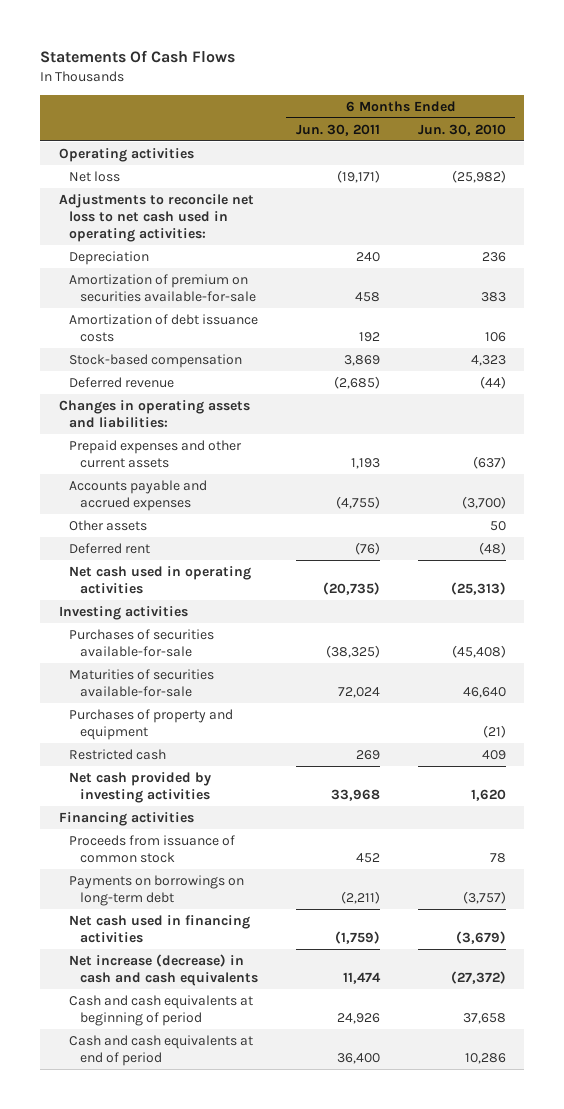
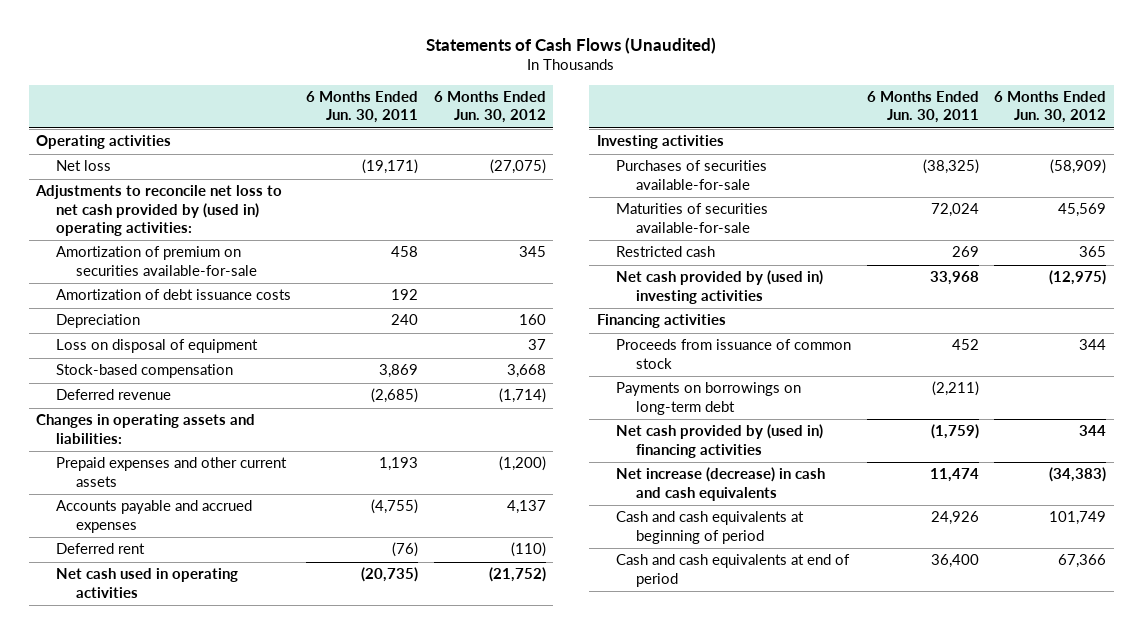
[39,49,235,63] Statements Of Cash Flows -> [426,36,717,54] Statements of Cash Flows (Unaudited)
[417,123,506,136] Jun. 30, 2010 -> none
none -> [433,91,546,124] 6 Months Ended Jun. 30, 2012
[58,193,254,243] Adjustments to reconcile net loss to net cash used in operating activities: -> [35,185,283,237] Adjustments to reconcile net loss to net cash provided by (used in) operating activities:
[69,250,150,265] Depreciation -> [55,314,140,329] Depreciation
none -> [55,339,258,354] Loss on disposal of equipment
[69,519,148,531] Other assets -> none
[69,708,234,741] Purchases of property and equipment -> none
[69,771,212,804] Net cash provided by investing activities -> [616,270,824,304] Net cash provided by (used in) investing activities
[69,914,251,944] Net cash used in financing activities -> [616,424,824,458] Net cash provided by (used in) financing activities

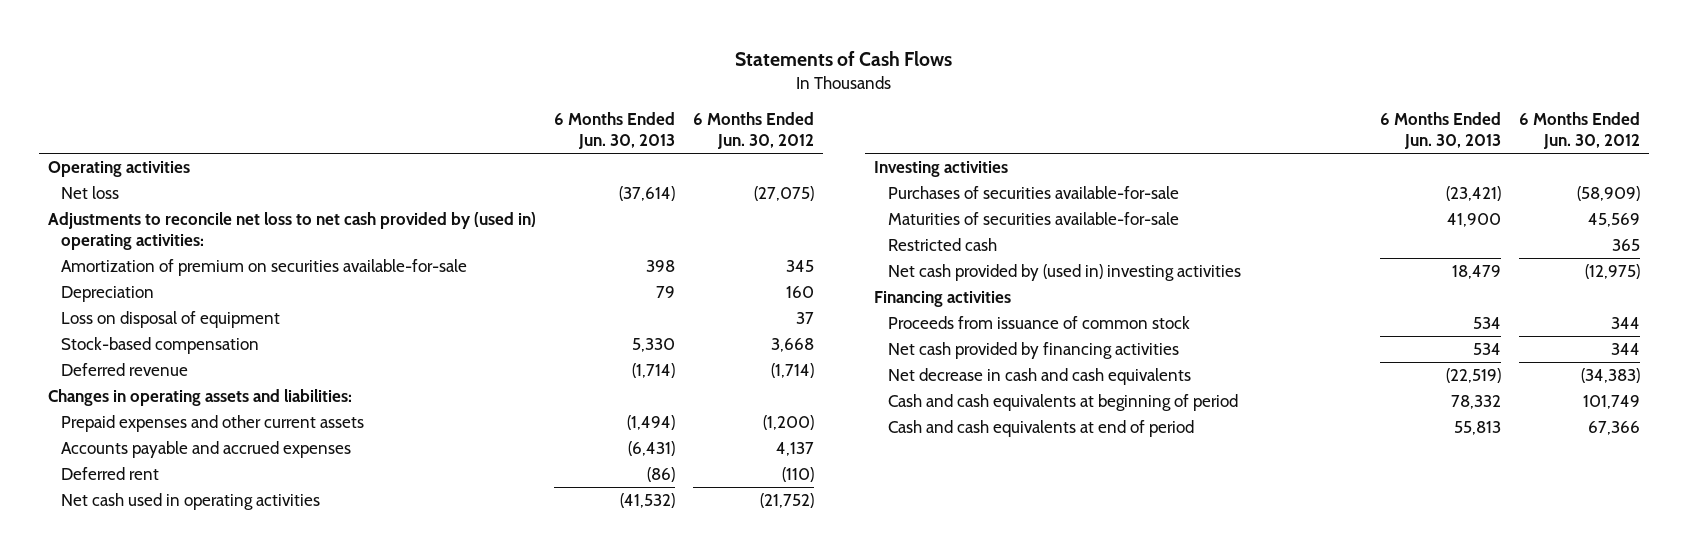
[426,36,717,54] Statements of Cash Flows (Unaudited) -> [735,50,953,66] Statements of Cash Flows
[306,91,419,124] 6 Months Ended Jun. 30, 2011 -> none
none -> [554,111,676,150] 6 Months Ended Jun. 30, 2013
[55,289,291,301] Amortization of debt issuance costs -> none
[616,382,802,415] Payments on borrowings on long-term debt -> none
[616,424,824,458] Net cash provided by (used in) financing activities -> [887,341,1179,359] Net cash provided by financing activities
[616,467,826,501] Net increase (decrease) in cash and cash equivalents -> [887,367,1191,385] Net decrease in cash and cash equivalents

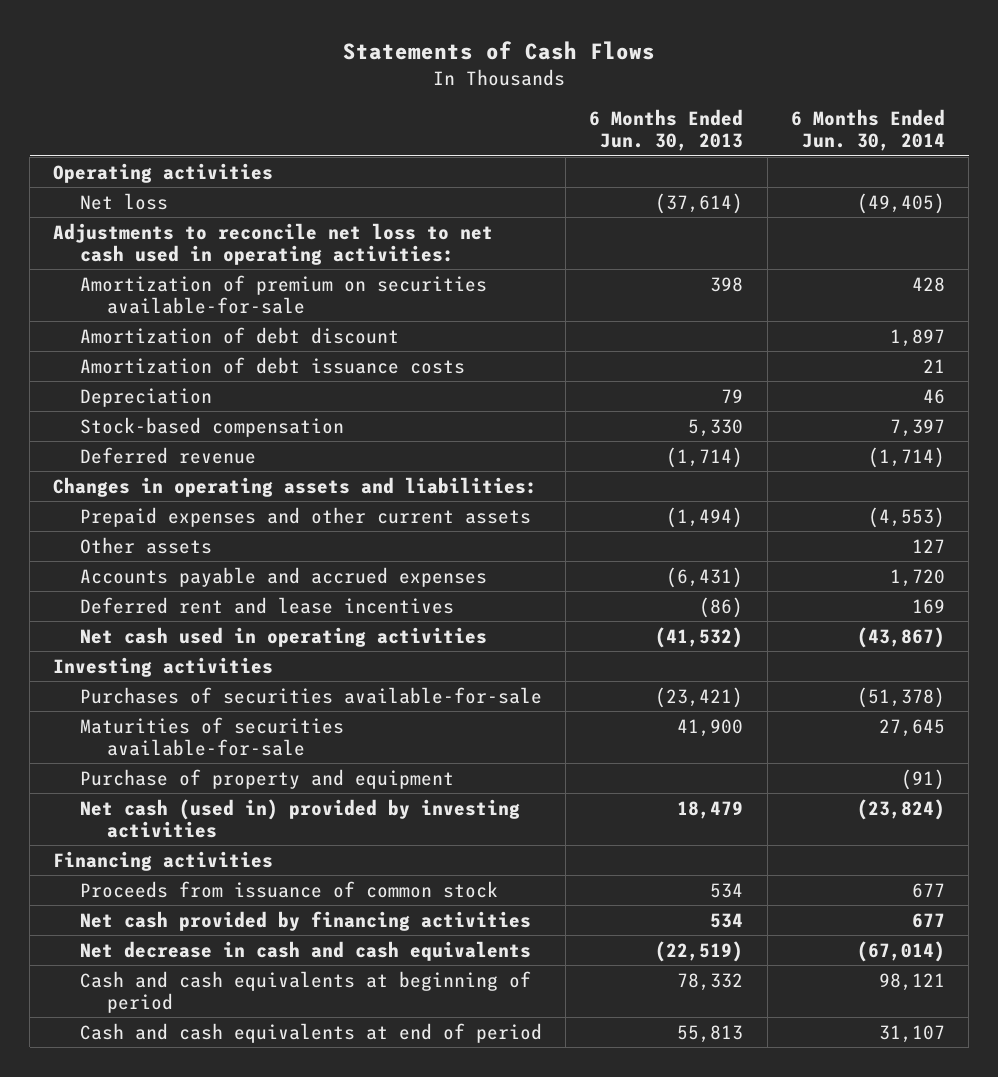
[692,111,814,150] 6 Months Ended Jun. 30, 2012 -> none
none -> [790,109,945,152] 6 Months Ended Jun. 30, 2014
[48,211,537,251] Adjustments to reconcile net loss to net cash provided by (used in) operating activities: -> [53,222,494,265] Adjustments to reconcile net loss to net cash used in operating activities:
none -> [79,326,399,344] Amortization of debt discount
none -> [79,356,465,374] Amortization of debt issuance costs
[61,310,281,328] Loss on disposal of equipment -> none
none -> [79,536,212,554] Other assets
[61,466,160,480] Deferred rent -> [79,596,454,614] Deferred rent and lease incentives
[887,237,997,251] Restricted cash -> none
none -> [79,768,454,789] Purchase of property and equipment
[887,263,1241,281] Net cash provided by (used in) investing activities -> [79,798,520,838] Net cash (used in) provided by investing activities

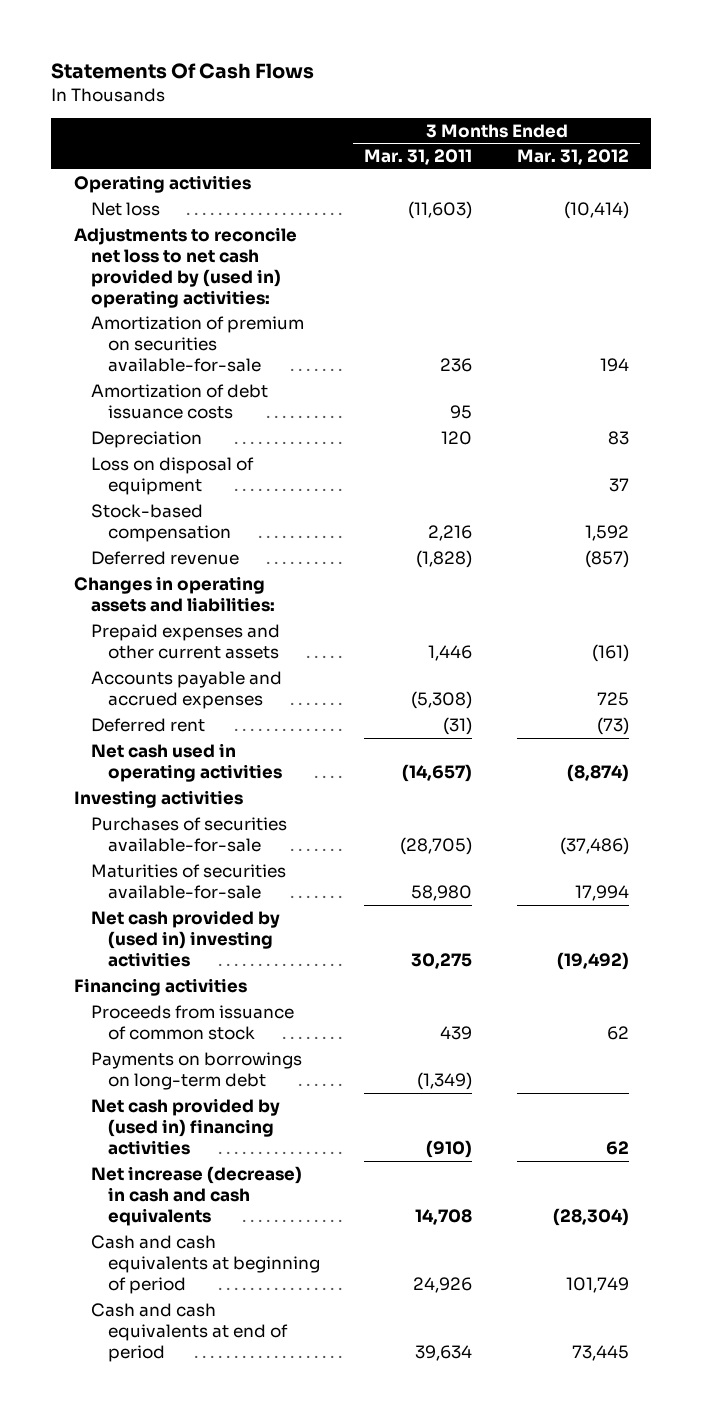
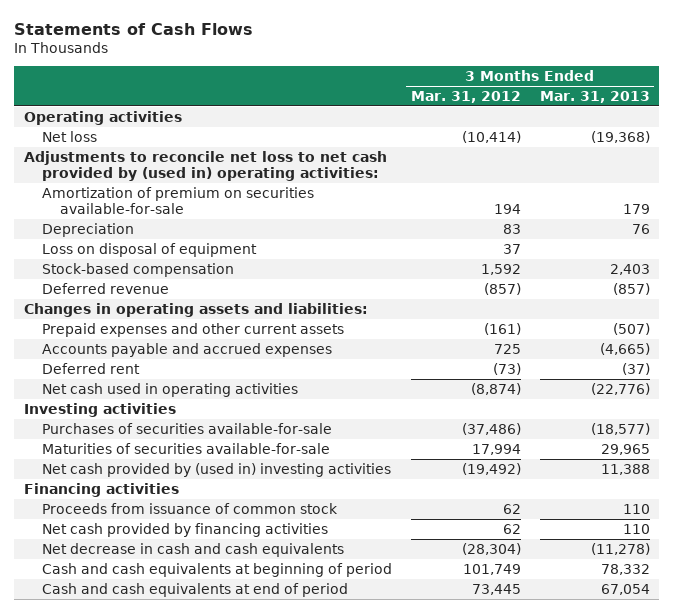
[51,62,315,79] Statements Of Cash Flows -> [14,22,254,35] Statements of Cash Flows
[364,149,473,166] Mar. 31, 2011 -> none
none -> [539,90,650,103] Mar. 31, 2013
[90,384,268,419] Amortization of debt issuance costs -> none
[90,1052,302,1090] Payments on borrowings on long-term debt -> none
[90,1098,280,1155] Net cash provided by (used in) financing activities -> [41,522,328,537] Net cash provided by financing activities
[90,1166,302,1226] Net increase (decrease) in cash and cash equivalents -> [41,542,344,557] Net decrease in cash and cash equivalents

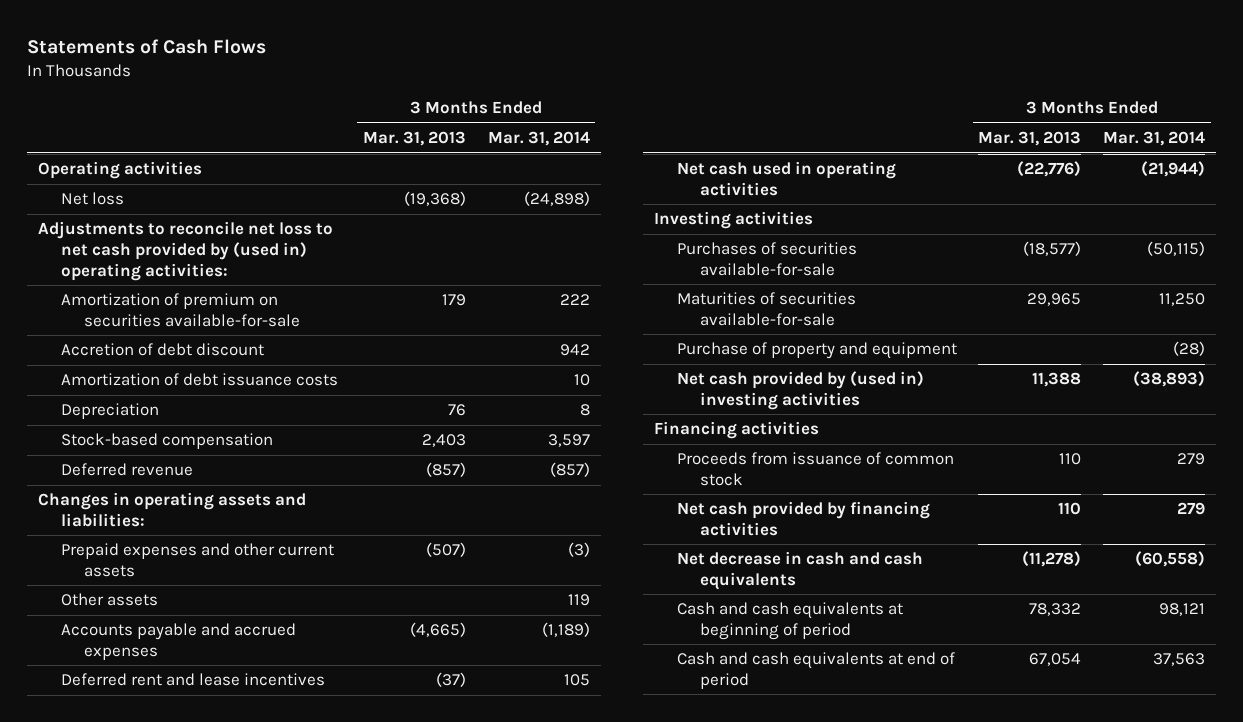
[410,90,521,103] Mar. 31, 2012 -> none
none -> [487,130,590,146] Mar. 31, 2014
none -> [61,343,265,357] Accretion of debt discount
none -> [61,373,339,387] Amortization of debt issuance costs
[41,242,257,257] Loss on disposal of equipment -> none
none -> [61,593,159,607] Other assets
[41,362,140,374] Deferred rent -> [61,673,326,687] Deferred rent and lease incentives
none -> [676,342,957,360] Purchase of property and equipment

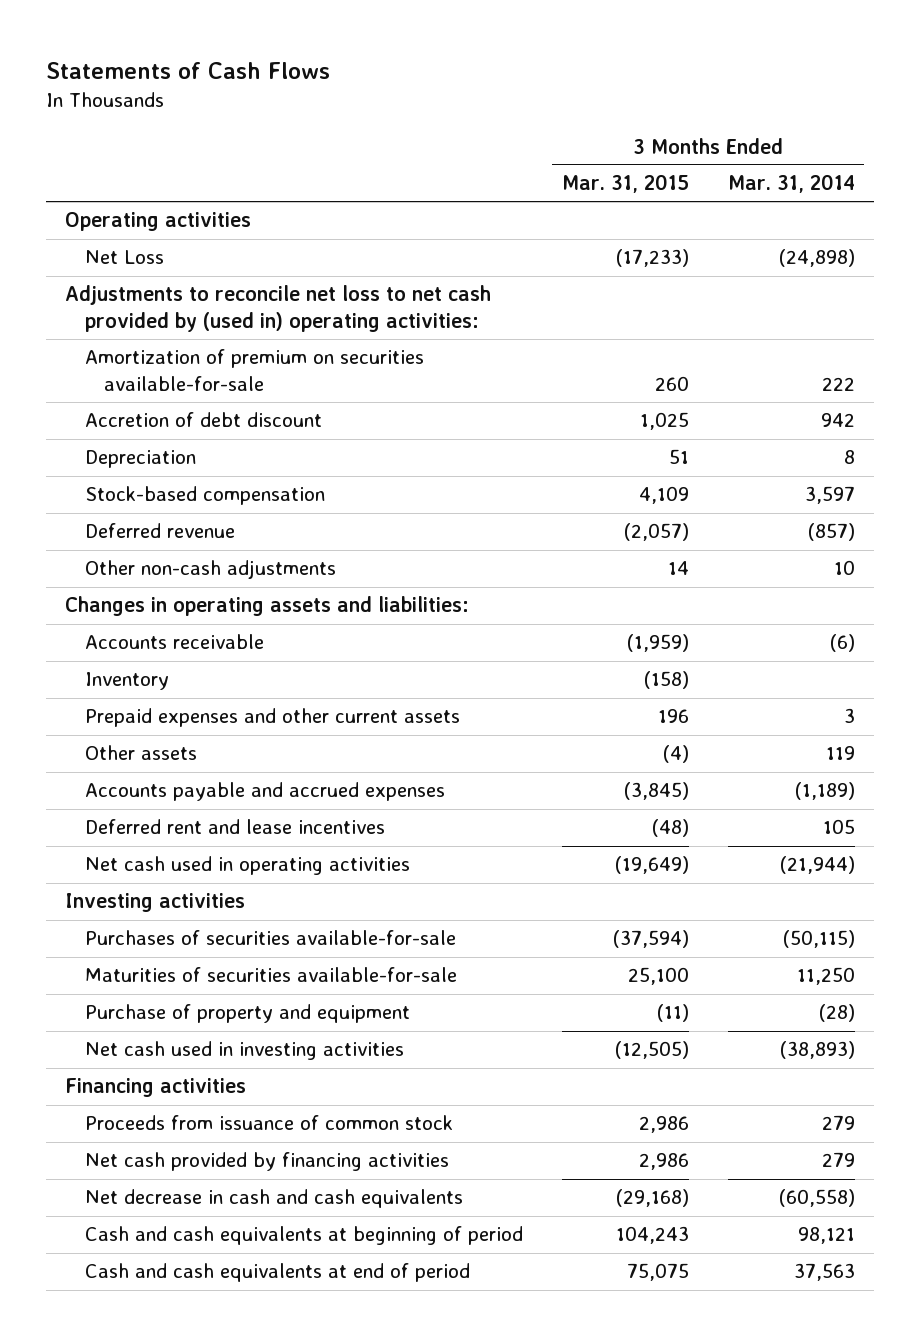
[362,130,466,146] Mar. 31, 2013 -> none
none -> [561,174,689,194] Mar. 31, 2015
[61,192,125,206] Net loss -> [84,250,164,265] Net Loss
[61,373,339,387] Amortization of debt issuance costs -> none
none -> [84,560,336,580] Other non-cash adjustments
none -> [84,634,264,650] Accounts receivable
none -> [84,672,169,691] Inventory
[567,542,590,558] (3) -> [843,708,855,724] 3
[676,371,924,410] Net cash provided by (used in) investing activities -> [84,1041,404,1061] Net cash used in investing activities

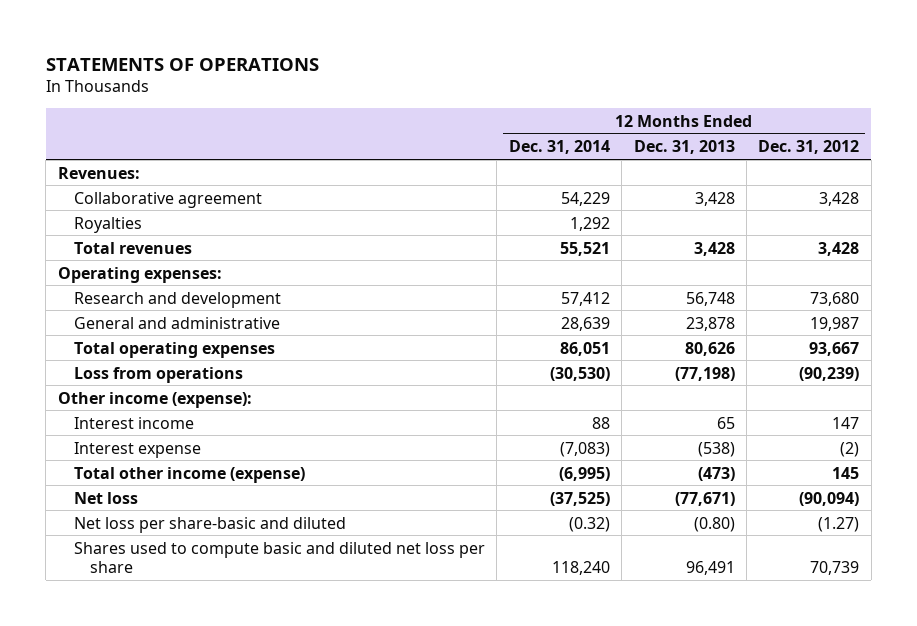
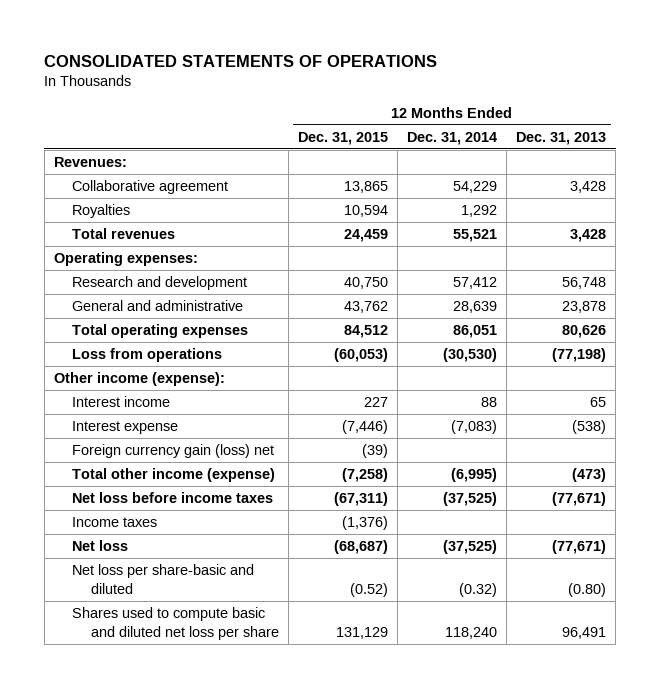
[45,57,319,71] STATEMENTS OF OPERATIONS -> [44,54,438,67] CONSOLIDATED STATEMENTS OF OPERATIONS
[758,140,860,155] Dec. 31, 2012 -> none
none -> [297,131,388,145] Dec. 31, 2015
none -> [72,444,275,459] Foreign currency gain (loss) net
none -> [72,492,274,504] Net loss before income taxes
none -> [72,517,158,528] Income taxes

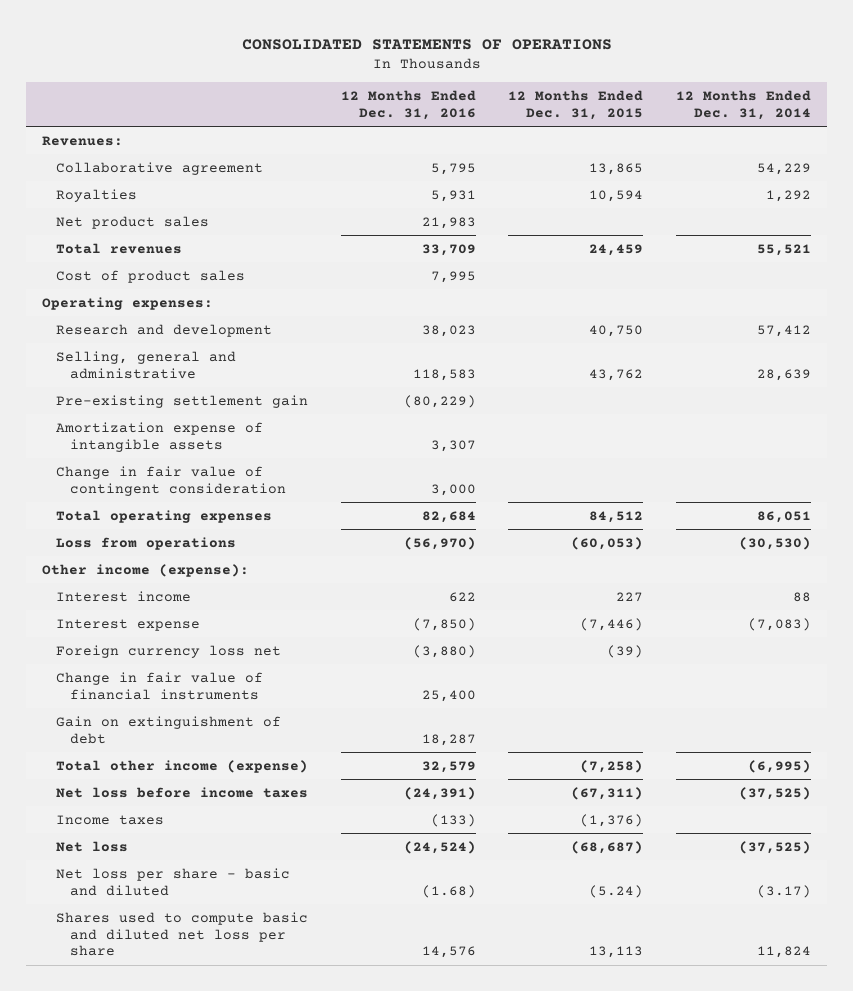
[516,131,607,145] Dec. 31, 2013 -> none
none -> [340,90,476,121] 12 Months Ended Dec. 31, 2016
none -> [56,215,210,229] Net product sales
none -> [56,269,246,283] Cost of product sales
[72,300,244,312] General and administrative -> [56,350,237,379] Selling, general and administrative
none -> [56,394,309,408] Pre-existing settlement gain
none -> [56,421,264,452] Amortization expense of intangible assets
none -> [56,465,287,496] Change in fair value of contingent consideration
[72,444,275,459] Foreign currency gain (loss) net -> [56,644,282,658] Foreign currency loss net
none -> [56,671,264,700] Change in fair value of financial instruments
none -> [56,715,282,744] Gain on extinguishment of debt
[72,564,255,594] Net loss per share-basic and diluted -> [56,867,291,896] Net loss per share - basic and diluted
[349,582,388,597] (0.52) -> [589,884,644,898] (5.24)
[458,582,497,597] (0.32) -> [756,884,811,898] (3.17)
[335,626,388,639] 131,129 -> [589,946,644,959] 13,113
[444,626,497,639] 118,240 -> [756,946,811,959] 11,824

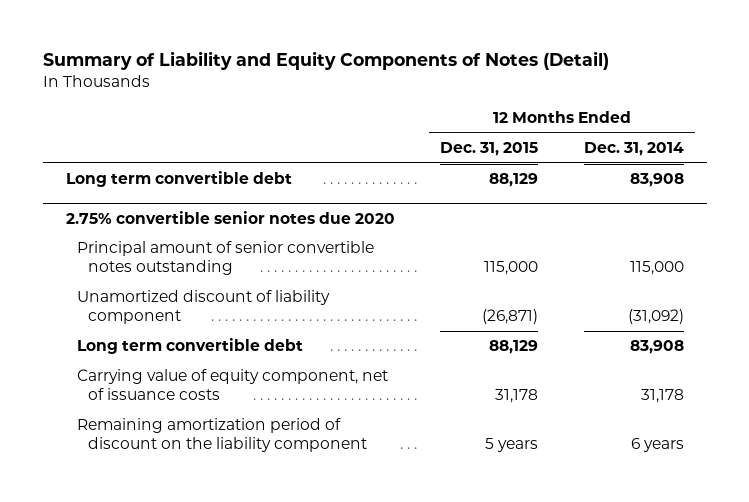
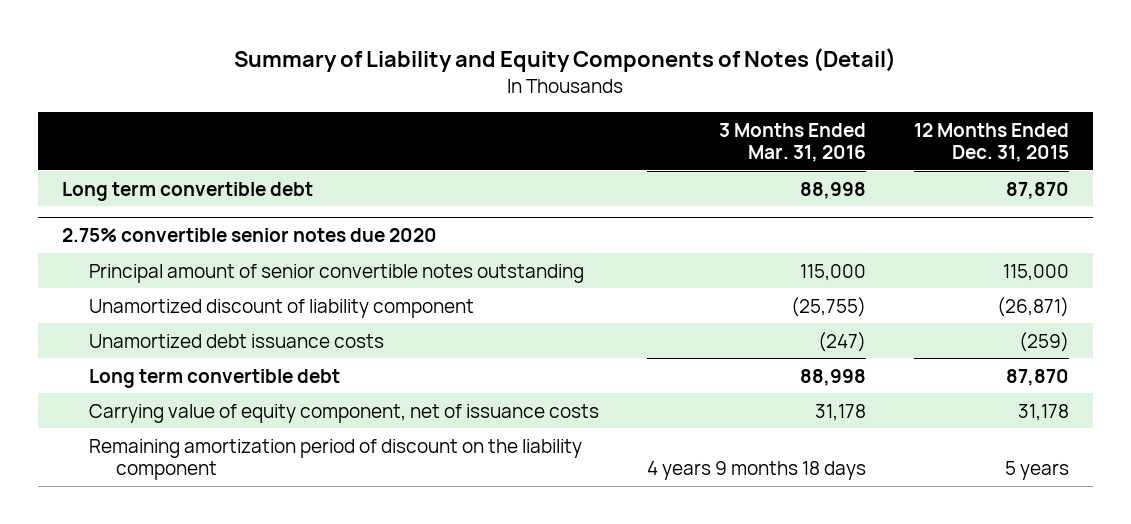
[583,141,684,156] Dec. 31, 2014 -> none
none -> [719,122,867,163] 3 Months Ended Mar. 31, 2016
[489,173,539,188] 88,129 -> [1005,181,1069,199] 87,870
none -> [89,333,385,348] Unamortized debt issuance costs
[489,340,539,355] 88,129 -> [1005,368,1069,386] 87,870

